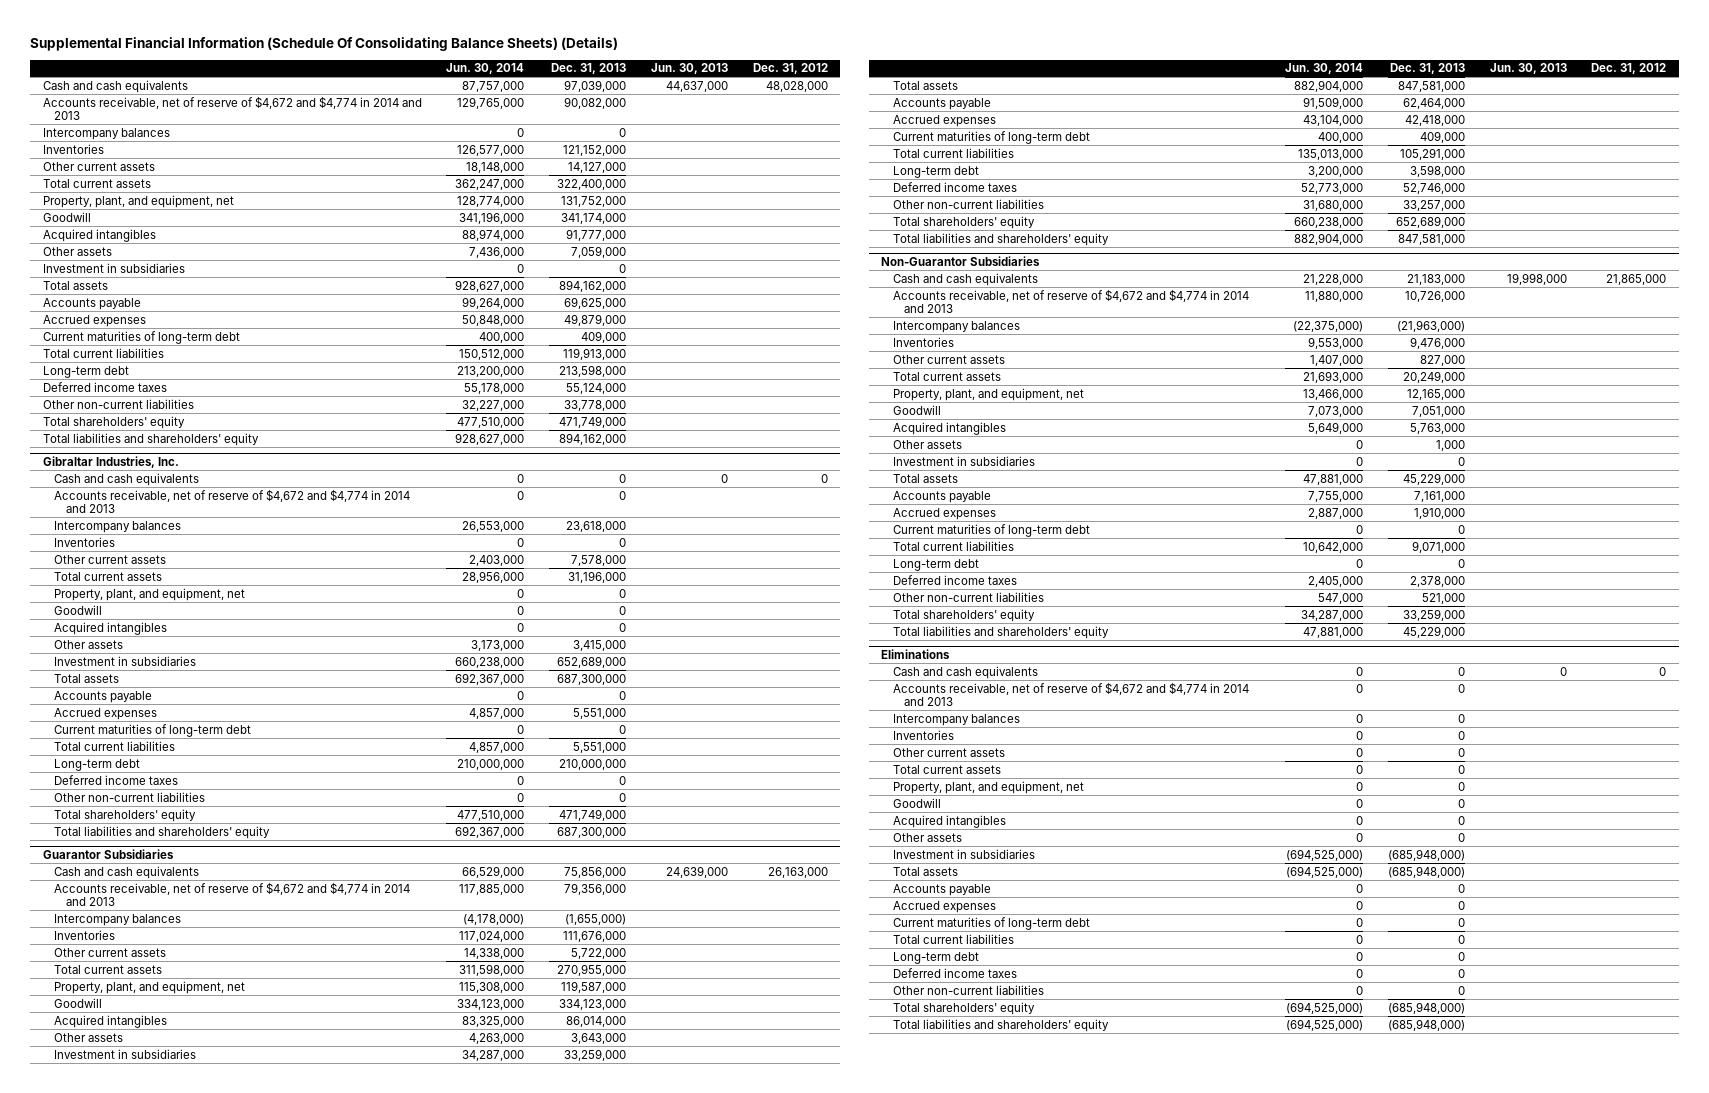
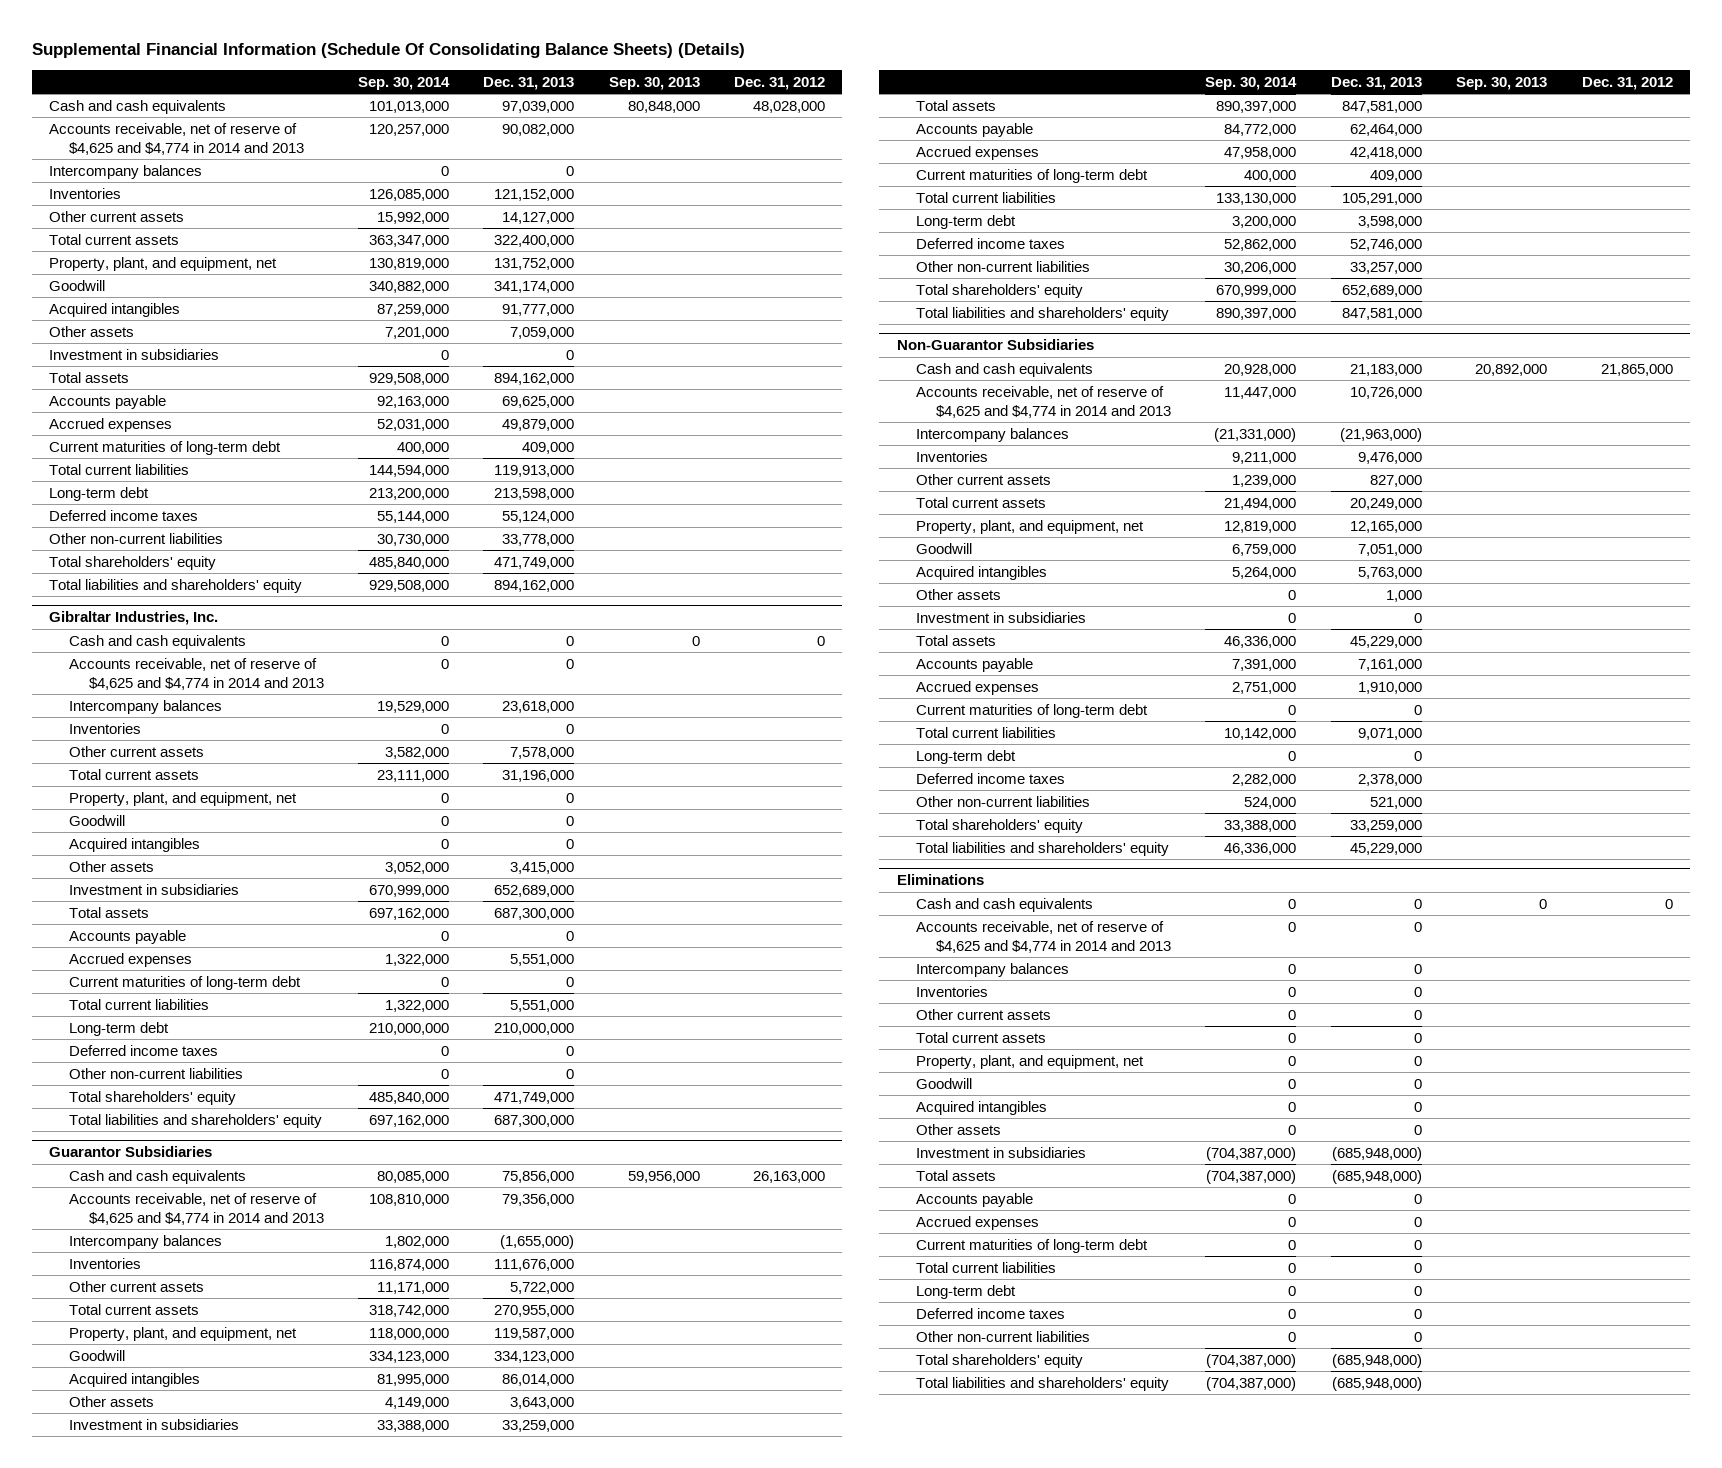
[446,63,525,75] Jun. 30, 2014 -> none
[650,63,728,75] Jun. 30, 2013 -> none
none -> [357,76,450,90] Sep. 30, 2014
none -> [608,76,700,90] Sep. 30, 2013
[42,95,422,120] Accounts receivable, net of reserve of $4,672 and $4,774 in 2014 and 2013 -> [49,122,304,155] Accounts receivable, net of reserve of $4,625 and $4,774 in 2014 and 2013
[54,488,411,513] Accounts receivable, net of reserve of $4,672 and $4,774 in 2014 and 2013 -> [68,657,324,690] Accounts receivable, net of reserve of $4,625 and $4,774 in 2014 and 2013
[54,881,411,906] Accounts receivable, net of reserve of $4,672 and $4,774 in 2014 and 2013 -> [68,1192,324,1225] Accounts receivable, net of reserve of $4,625 and $4,774 in 2014 and 2013
[892,288,1249,313] Accounts receivable, net of reserve of $4,672 and $4,774 in 2014 and 2013 -> [916,385,1172,418] Accounts receivable, net of reserve of $4,625 and $4,774 in 2014 and 2013
[892,681,1249,706] Accounts receivable, net of reserve of $4,672 and $4,774 in 2014 and 2013 -> [916,920,1172,953] Accounts receivable, net of reserve of $4,625 and $4,774 in 2014 and 2013

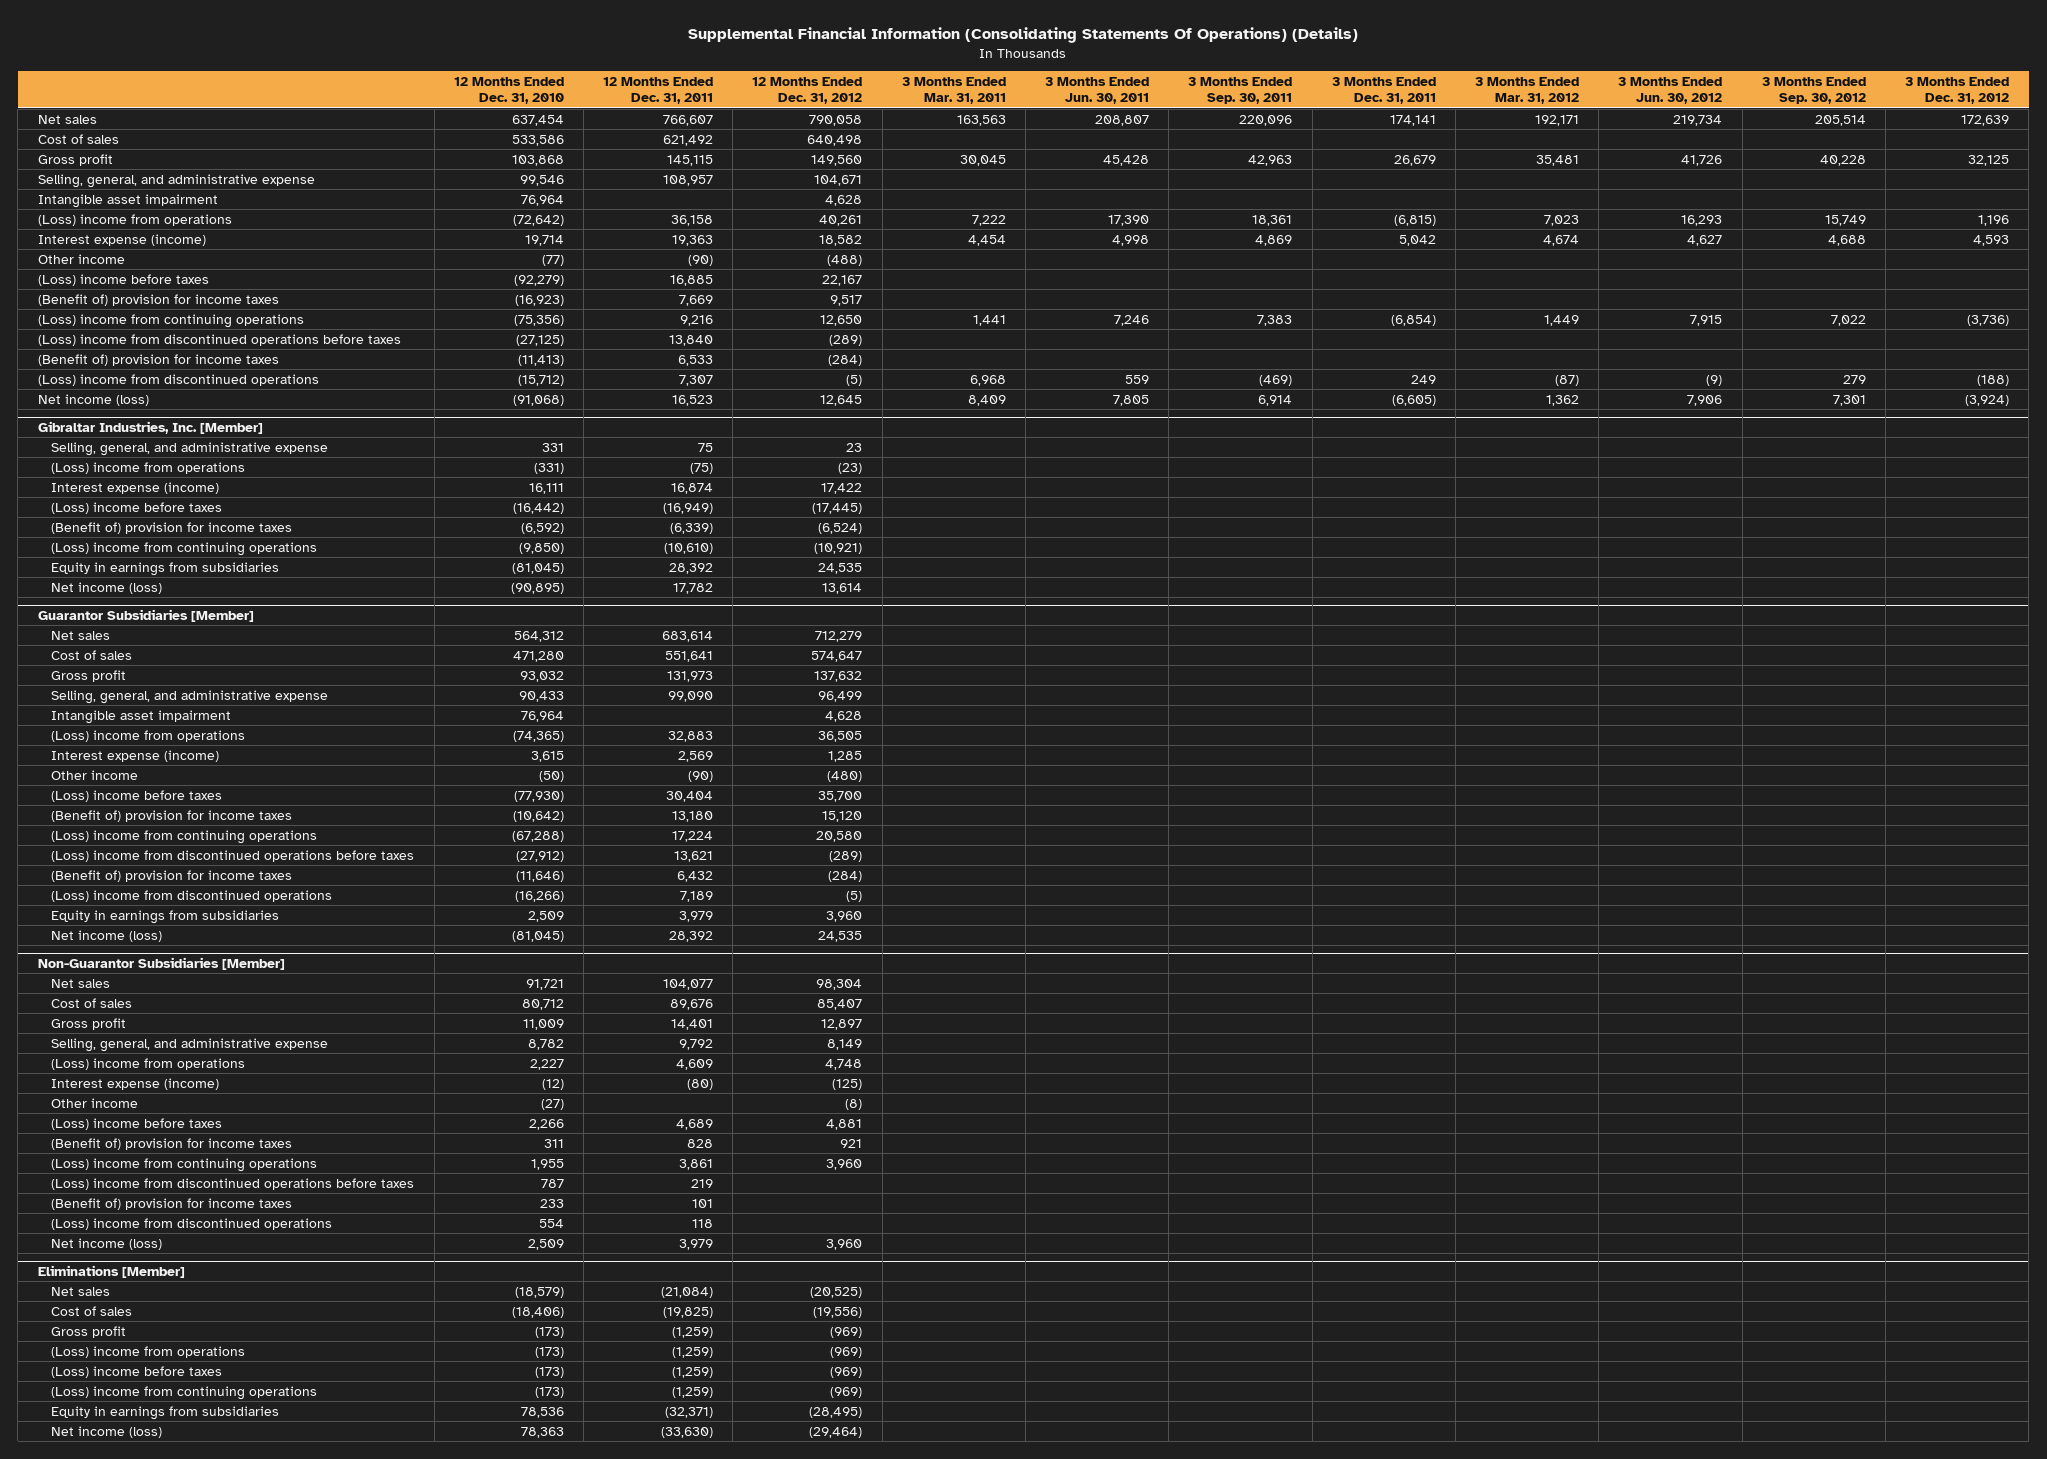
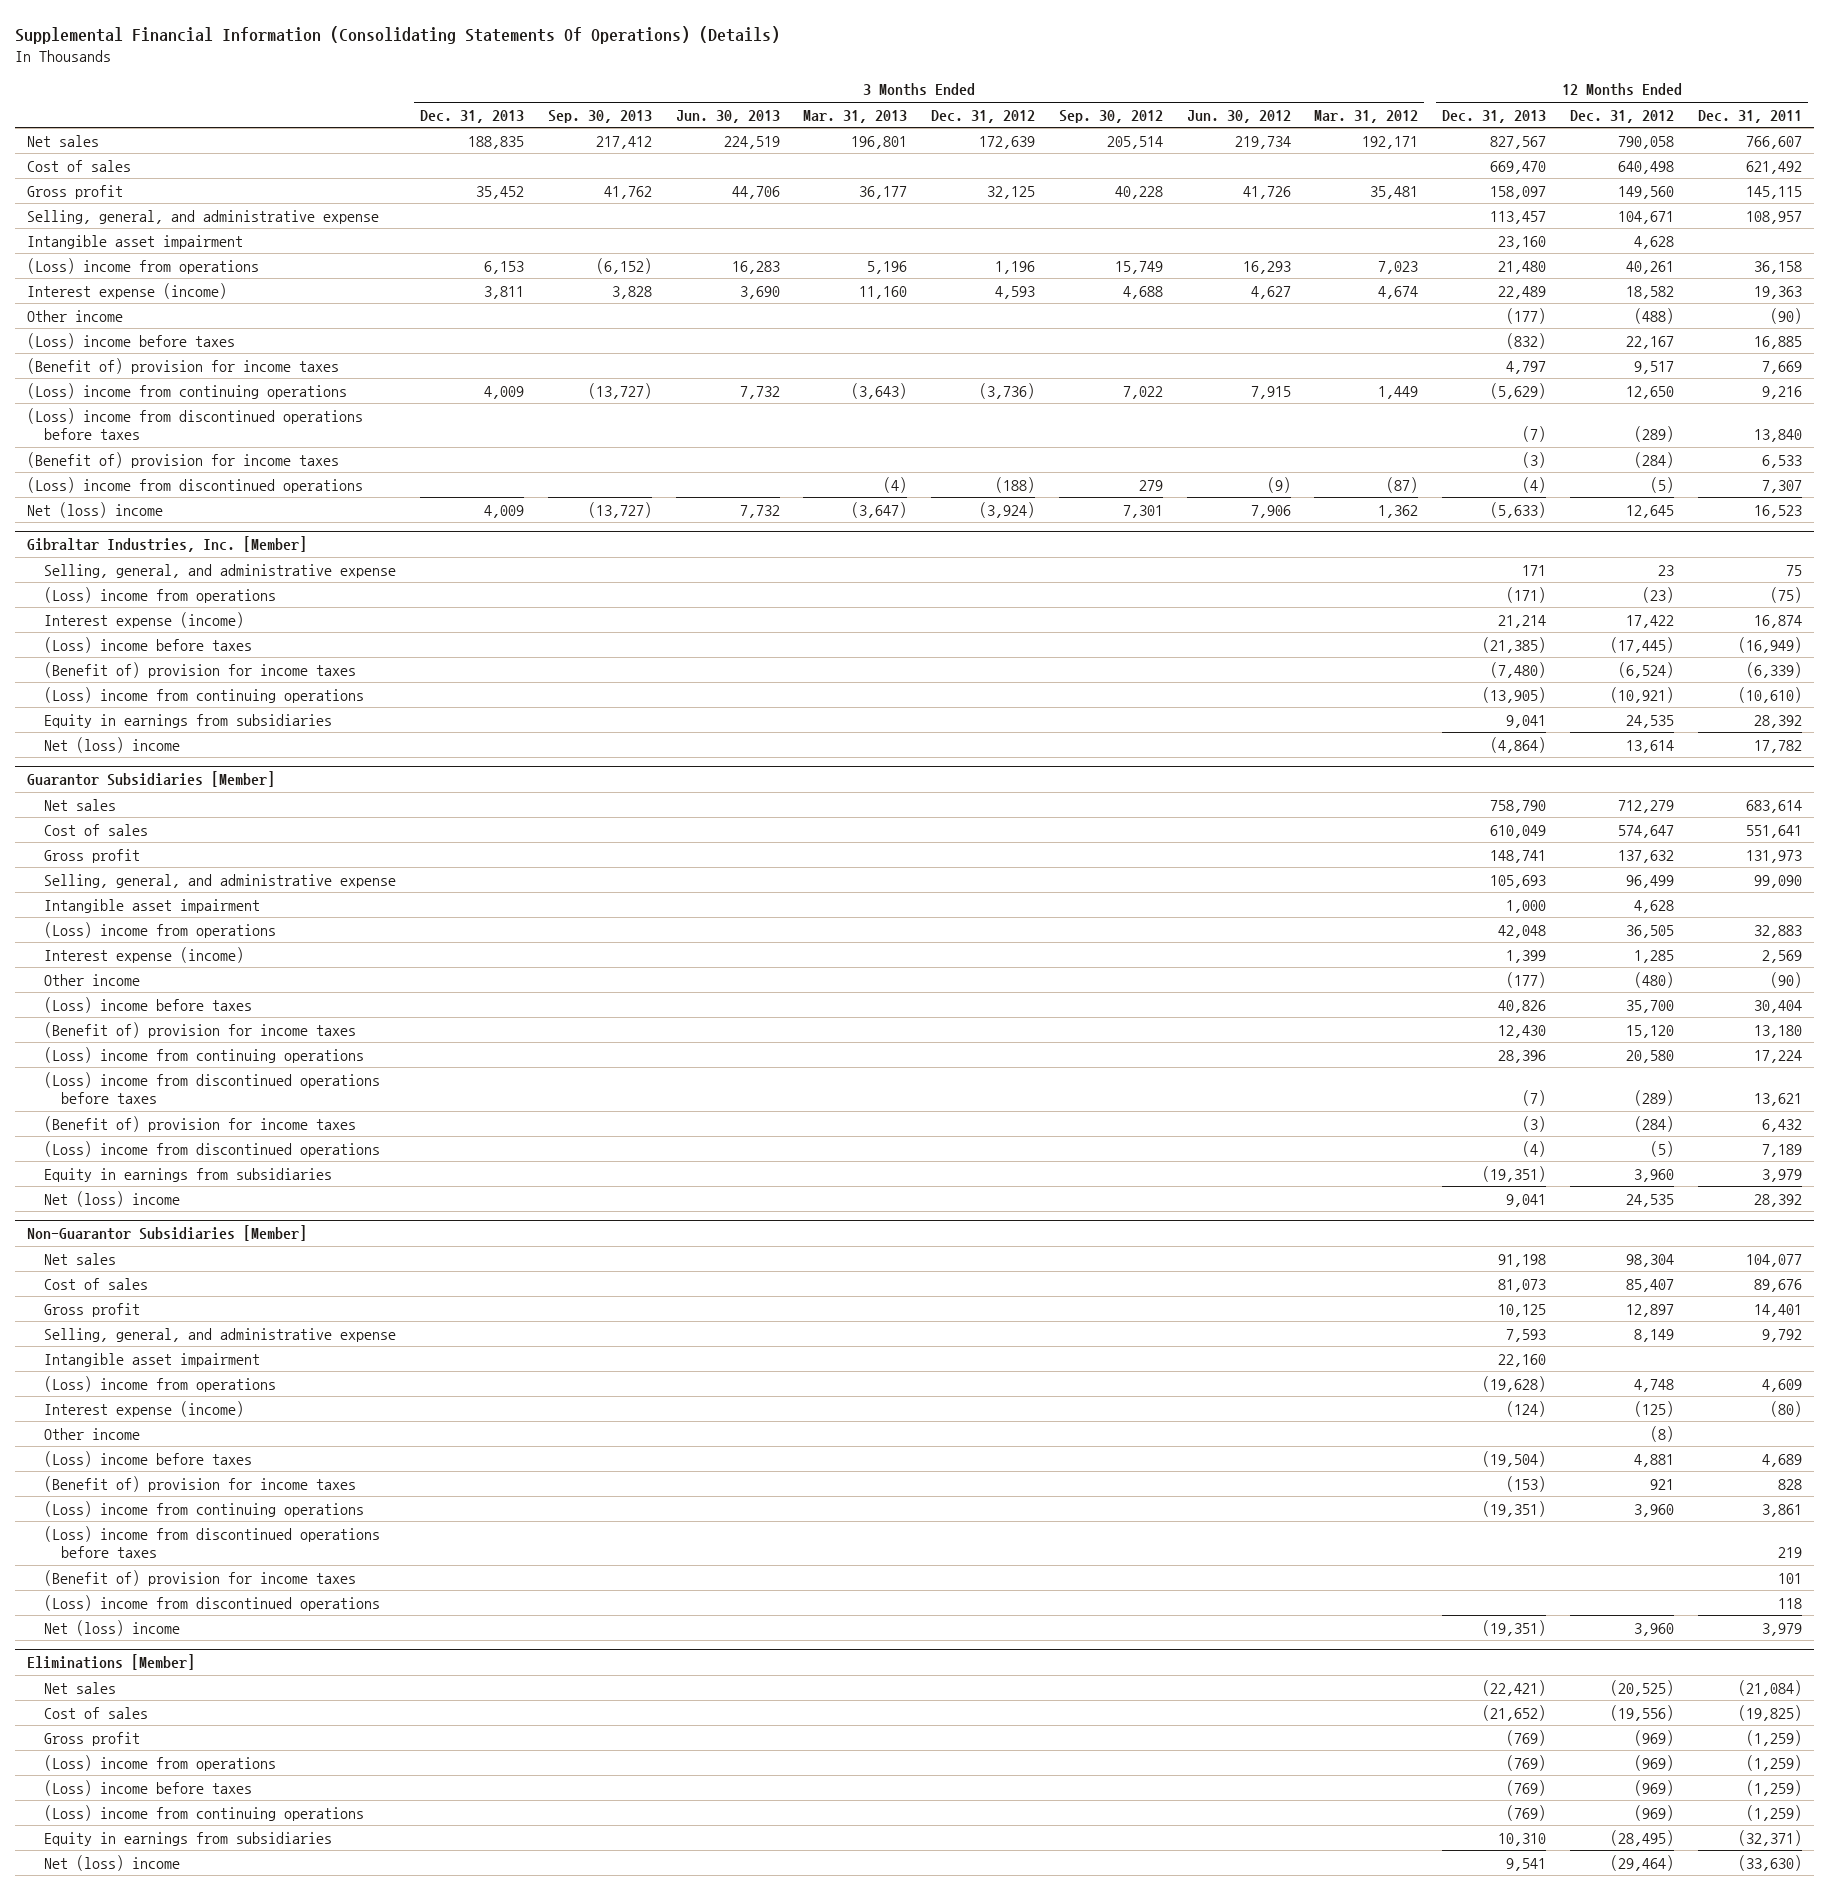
[453,77,564,105] 12 Months Ended Dec. 31, 2010 -> none
[901,77,1006,105] 3 Months Ended Mar. 31, 2011 -> none
[1045,77,1150,105] 3 Months Ended Jun. 30, 2011 -> none
[1188,77,1293,105] 3 Months Ended Sep. 30, 2011 -> none
[1331,77,1436,105] 3 Months Ended Dec. 31, 2011 -> none
none -> [420,109,525,123] Dec. 31, 2013
none -> [547,109,652,123] Sep. 30, 2013
none -> [675,109,780,123] Jun. 30, 2013
none -> [803,109,908,123] Mar. 31, 2013
none -> [1442,109,1547,123] Dec. 31, 2013
[37,393,149,406] Net income (loss) -> [27,501,164,518] Net (loss) income
[51,581,163,594] Net income (loss) -> [44,736,181,753] Net (loss) income
[51,929,163,942] Net income (loss) -> [44,1190,181,1207] Net (loss) income
none -> [44,1352,261,1367] Intangible asset impairment
[51,1237,163,1250] Net income (loss) -> [44,1619,181,1636] Net (loss) income
[51,1425,163,1438] Net income (loss) -> [44,1854,181,1871] Net (loss) income

